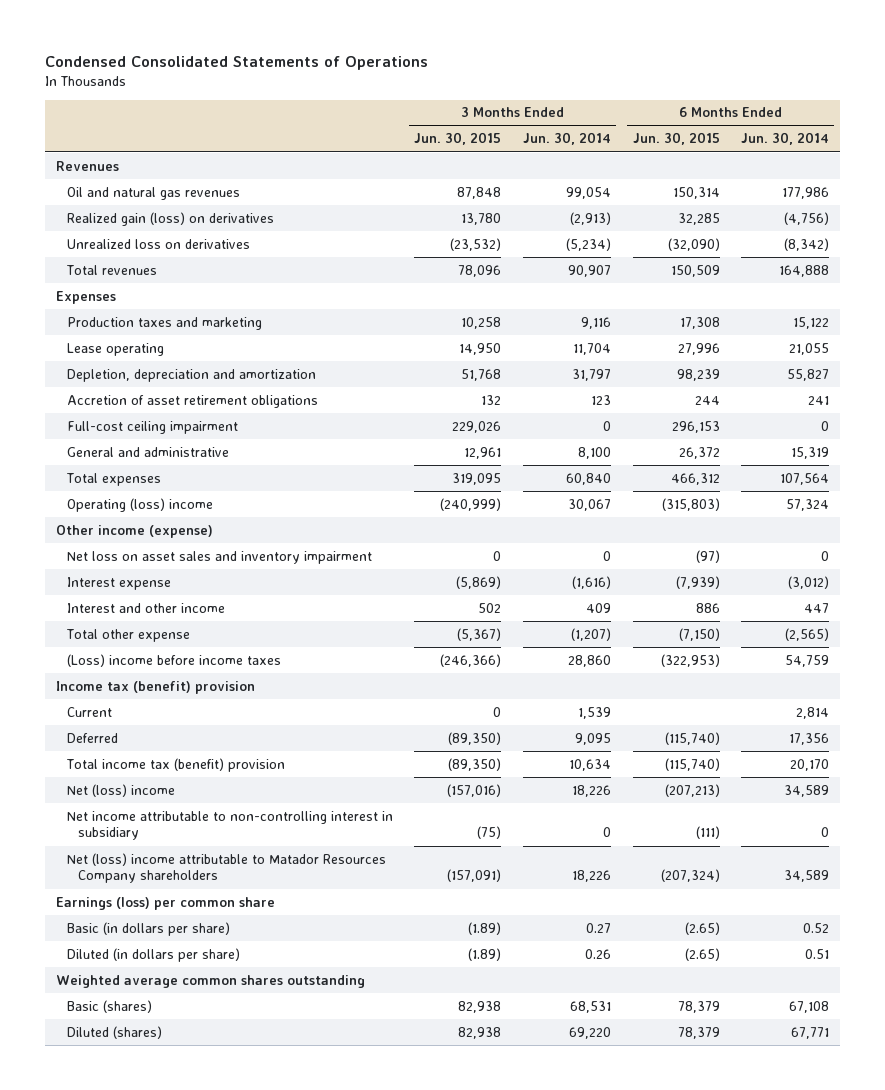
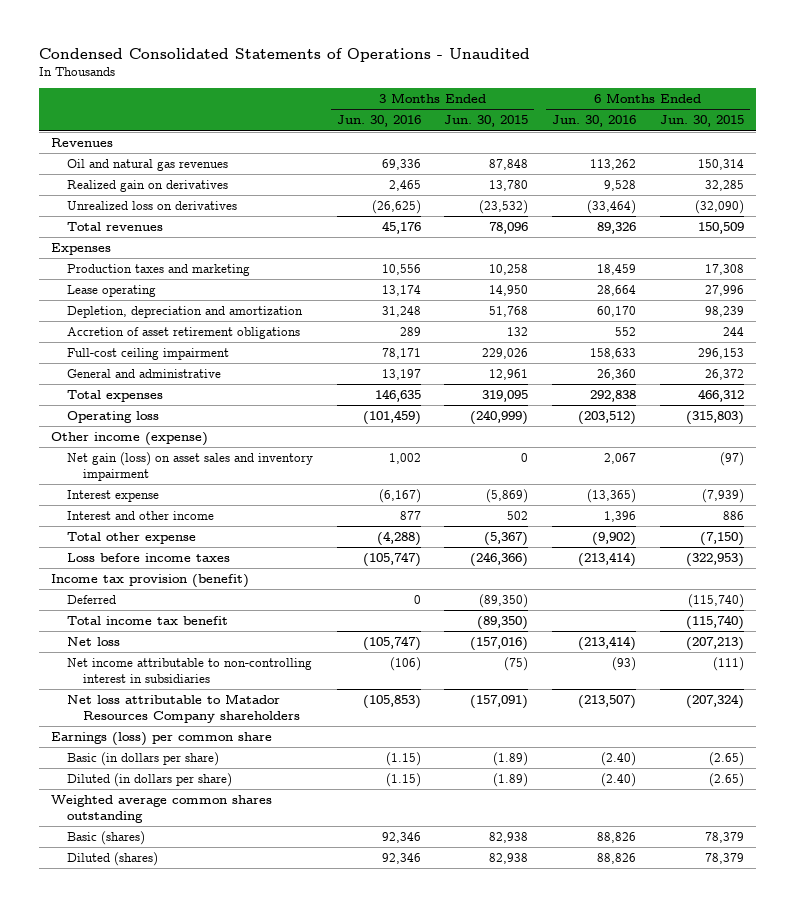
[44,55,428,70] Condensed Consolidated Statements of Operations -> [39,47,531,62] Condensed Consolidated Statements of Operations - Unaudited
[523,132,612,146] Jun. 30, 2014 -> none
[741,132,830,146] Jun. 30, 2014 -> none
none -> [336,115,421,128] Jun. 30, 2016
none -> [552,115,637,128] Jun. 30, 2016
[66,211,274,226] Realized gain (loss) on derivatives -> [67,179,229,192] Realized gain on derivatives
[66,497,213,512] Operating (loss) income -> [67,410,160,423] Operating loss
[66,550,372,564] Net loss on asset sales and inventory impairment -> [67,451,314,481] Net gain (loss) on asset sales and inventory impairment
[66,706,112,717] Current -> none
[66,653,281,667] (Loss) income before income taxes -> [67,552,231,562] Loss before income taxes
[55,680,255,694] Income tax (benefit) provision -> [50,573,249,588] Income tax provision (benefit)
[65,757,285,772] Total income tax (benefit) provision -> [67,615,229,625] Total income tax benefit
[66,783,175,797] Net (loss) income -> [67,636,121,646] Net loss
[66,810,393,841] Net income attributable to non-controlling interest in subsidiary -> [67,657,313,683] Net income attributable to non-controlling interest in subsidiaries
[66,852,386,884] Net (loss) income attributable to Matador Resources Company shareholders -> [67,693,301,723] Net loss attributable to Matador Resources Company shareholders

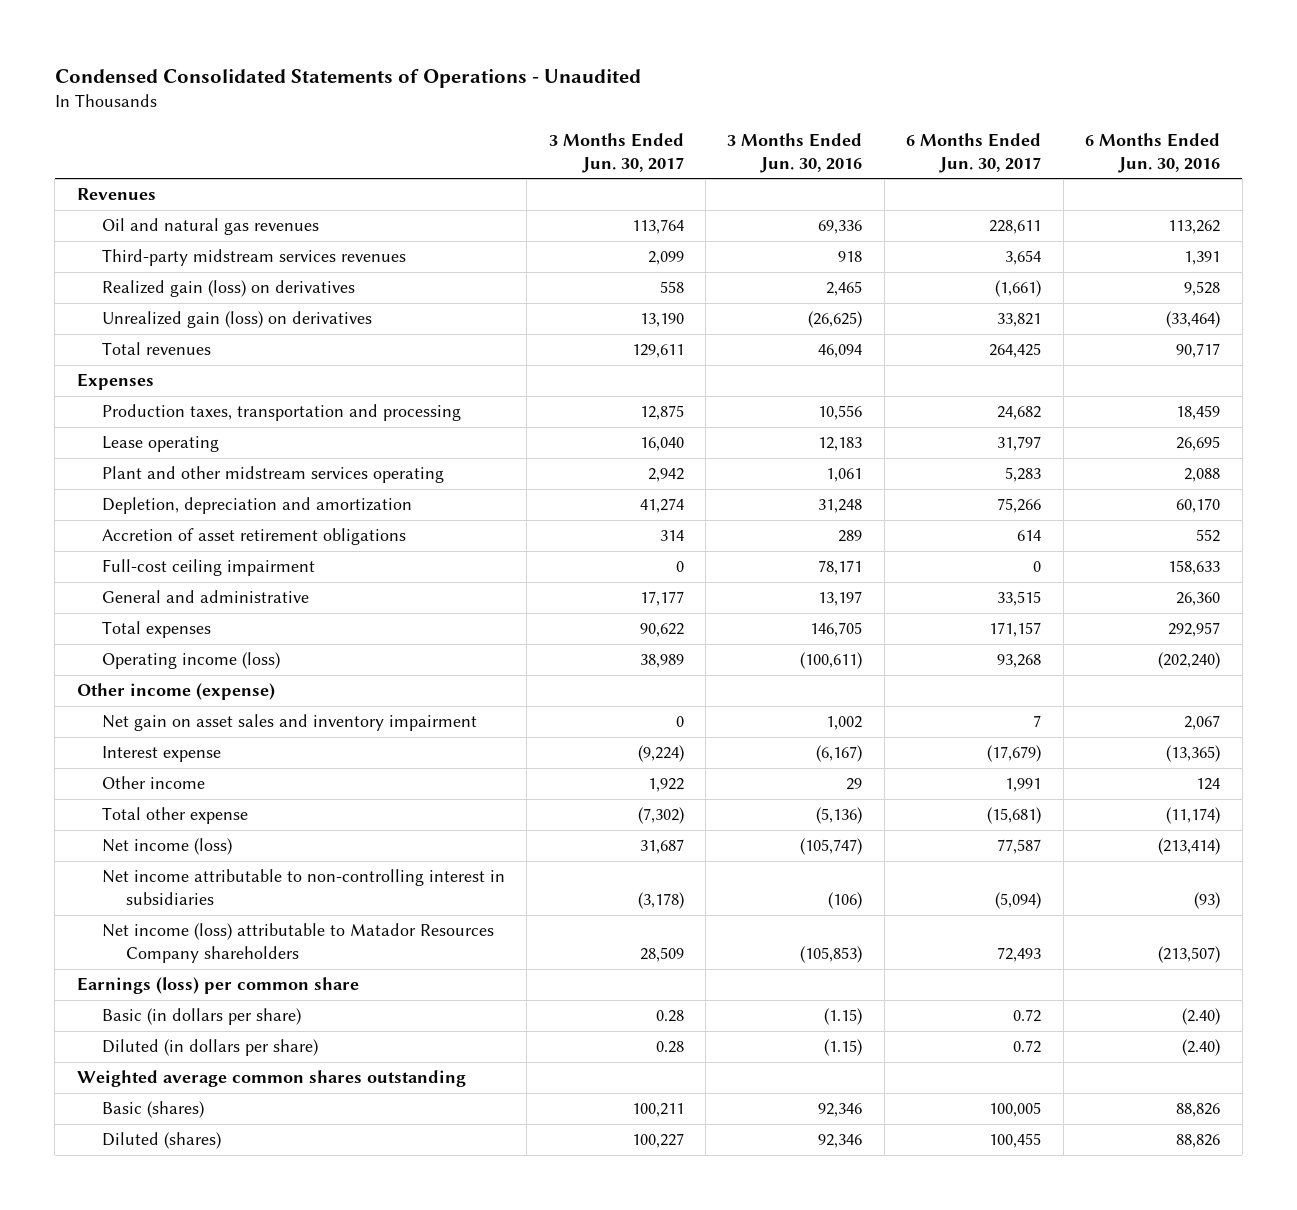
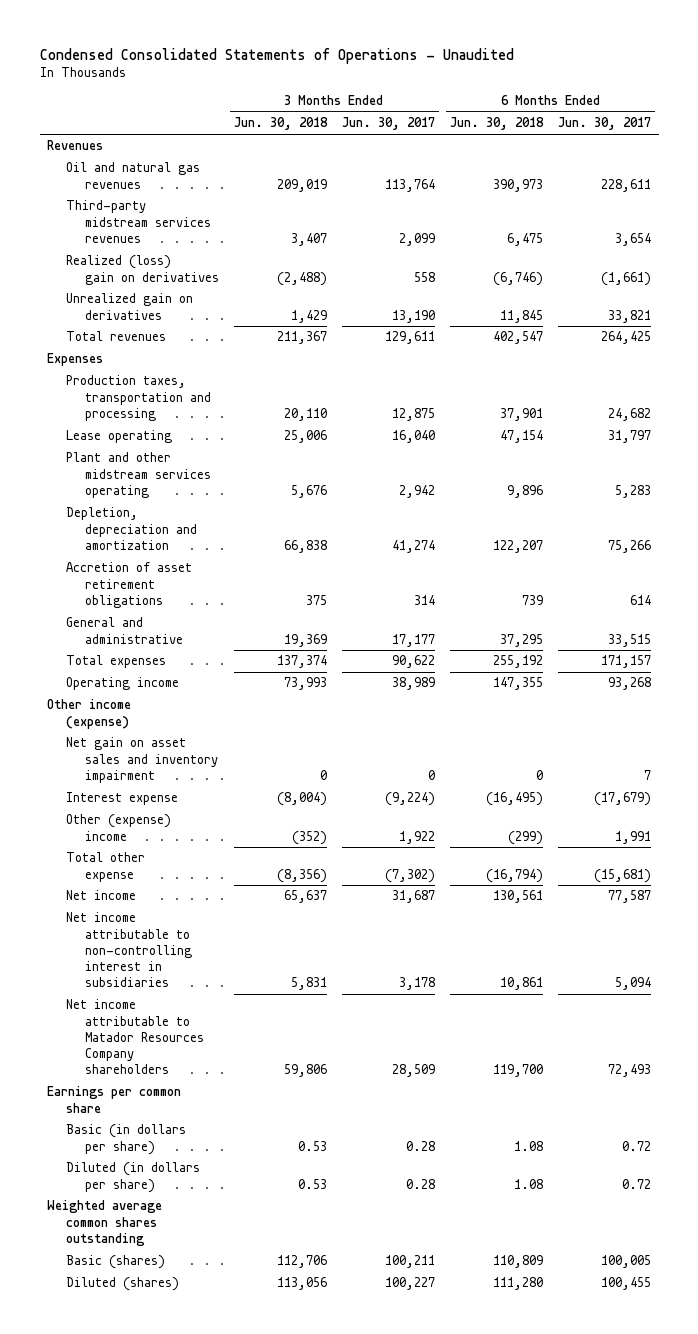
[727,132,863,173] 3 Months Ended Jun. 30, 2016 -> none
[1085,132,1221,173] 6 Months Ended Jun. 30, 2016 -> none
none -> [233,117,328,131] Jun. 30, 2018
none -> [450,117,545,131] Jun. 30, 2018
[101,280,355,298] Realized gain (loss) on derivatives -> [66,255,219,285] Realized (loss) gain on derivatives
[101,311,372,329] Unrealized gain (loss) on derivatives -> [66,293,194,320] Unrealized gain on derivatives
[101,559,315,577] Full-cost ceiling impairment -> none
[101,652,280,670] Operating income (loss) -> [66,677,180,691] Operating income
[101,776,205,790] Other income -> [66,814,172,841] Other (expense) income
[101,838,232,856] Net income (loss) -> [66,890,137,901] Net income
[637,892,684,910] (3,178) -> [398,977,435,991] 3,178
[995,892,1042,910] (5,094) -> [615,977,652,991] 5,094
[101,923,494,964] Net income (loss) attributable to Matador Resources Company shareholders -> [66,999,204,1075] Net income attributable to Matador Resources Company shareholders
[76,977,359,995] Earnings (loss) per common share -> [47,1086,182,1113] Earnings per common share

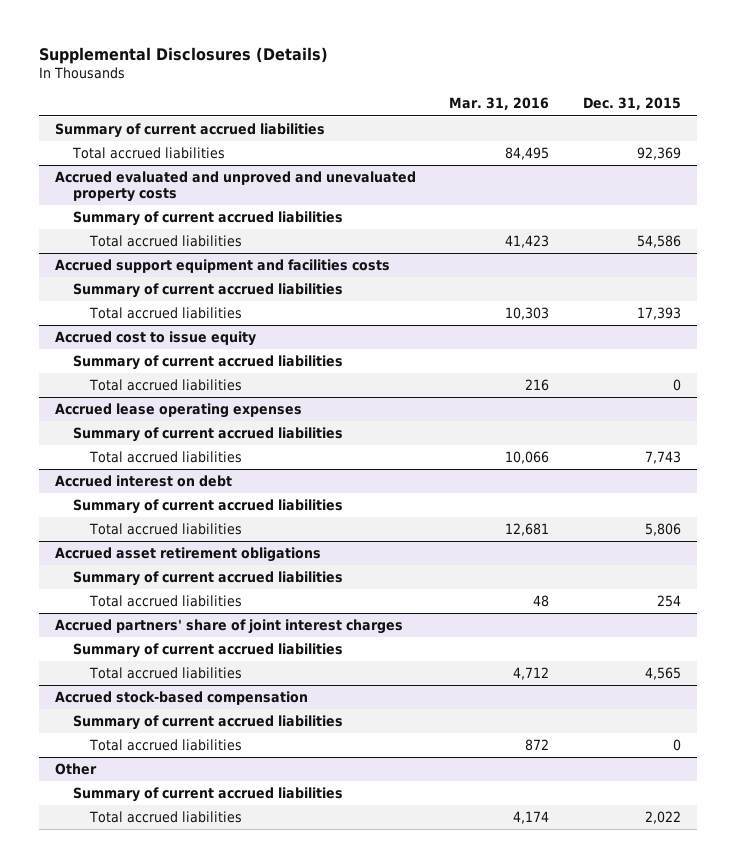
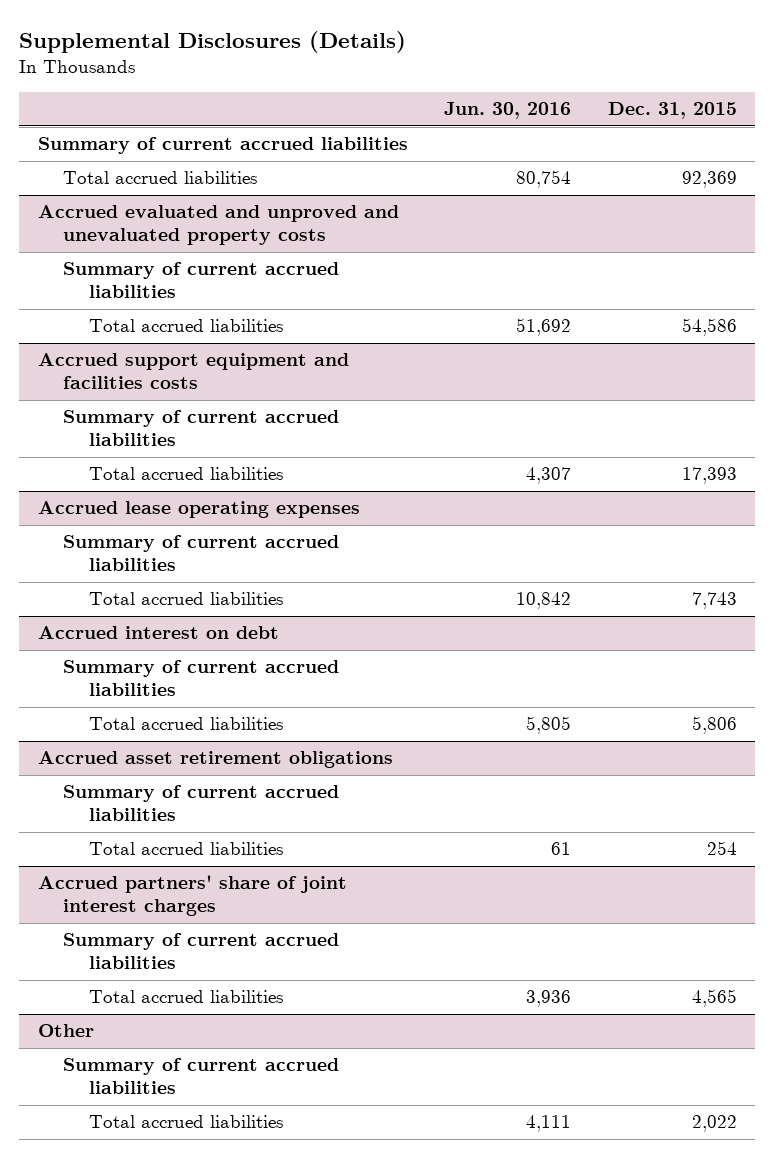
[449,97,550,111] Mar. 31, 2016 -> none
none -> [444,102,572,120] Jun. 30, 2016
[55,330,257,346] Accrued cost to issue equity -> none
[72,354,343,370] Summary of current accrued liabilities -> none
[88,378,242,391] Total accrued liabilities -> none
[55,690,309,705] Accrued stock-based compensation -> none
[72,714,343,730] Summary of current accrued liabilities -> none
[88,738,242,751] Total accrued liabilities -> none

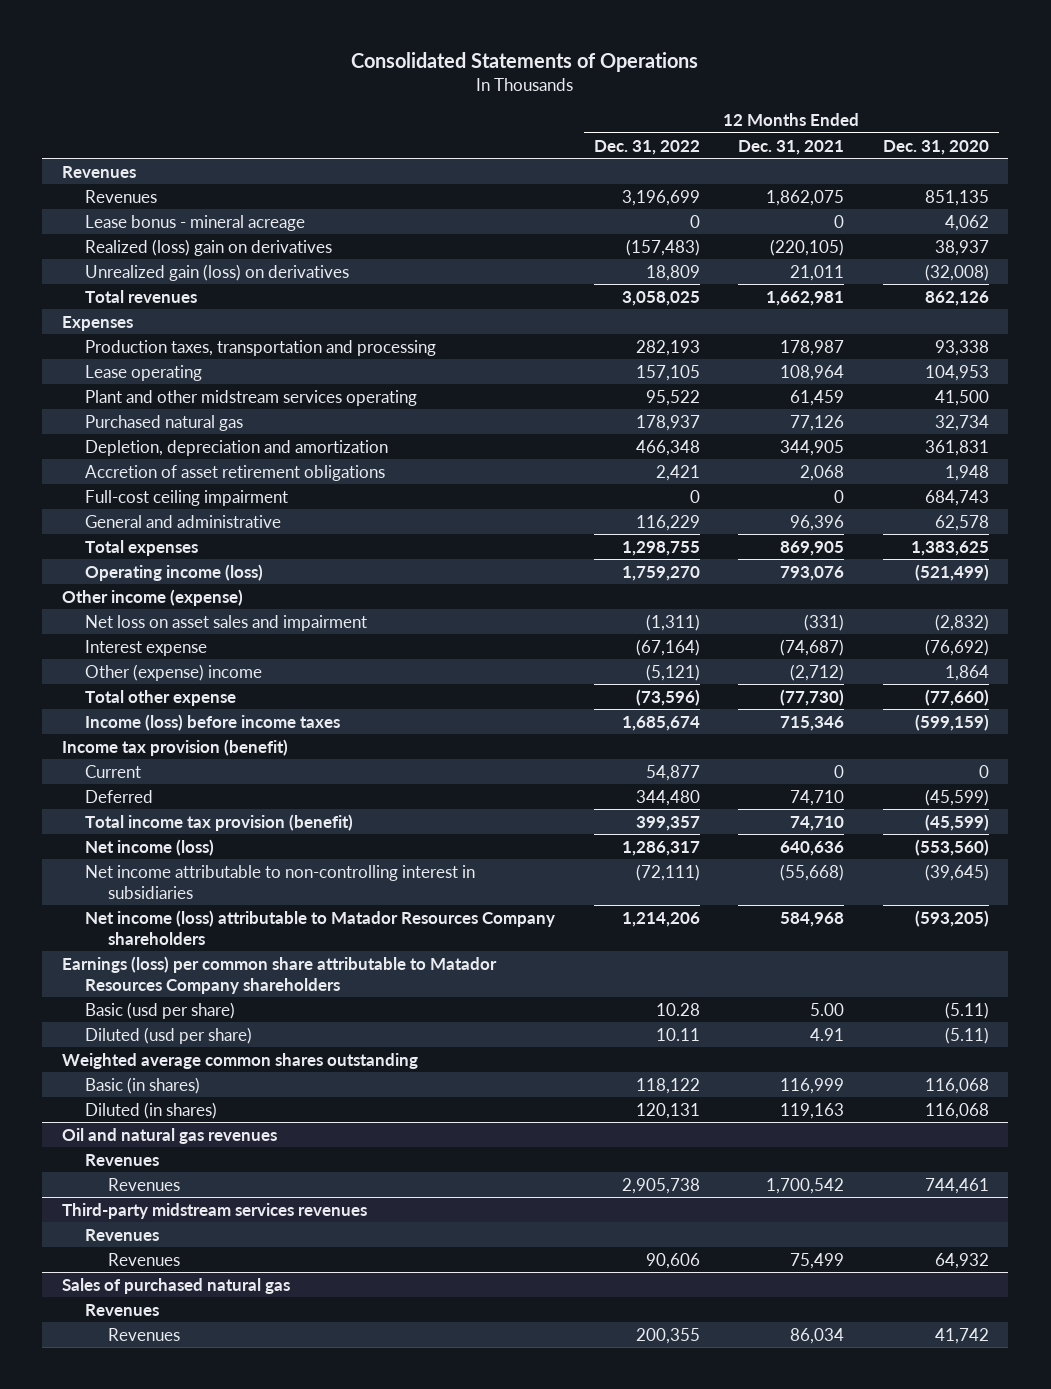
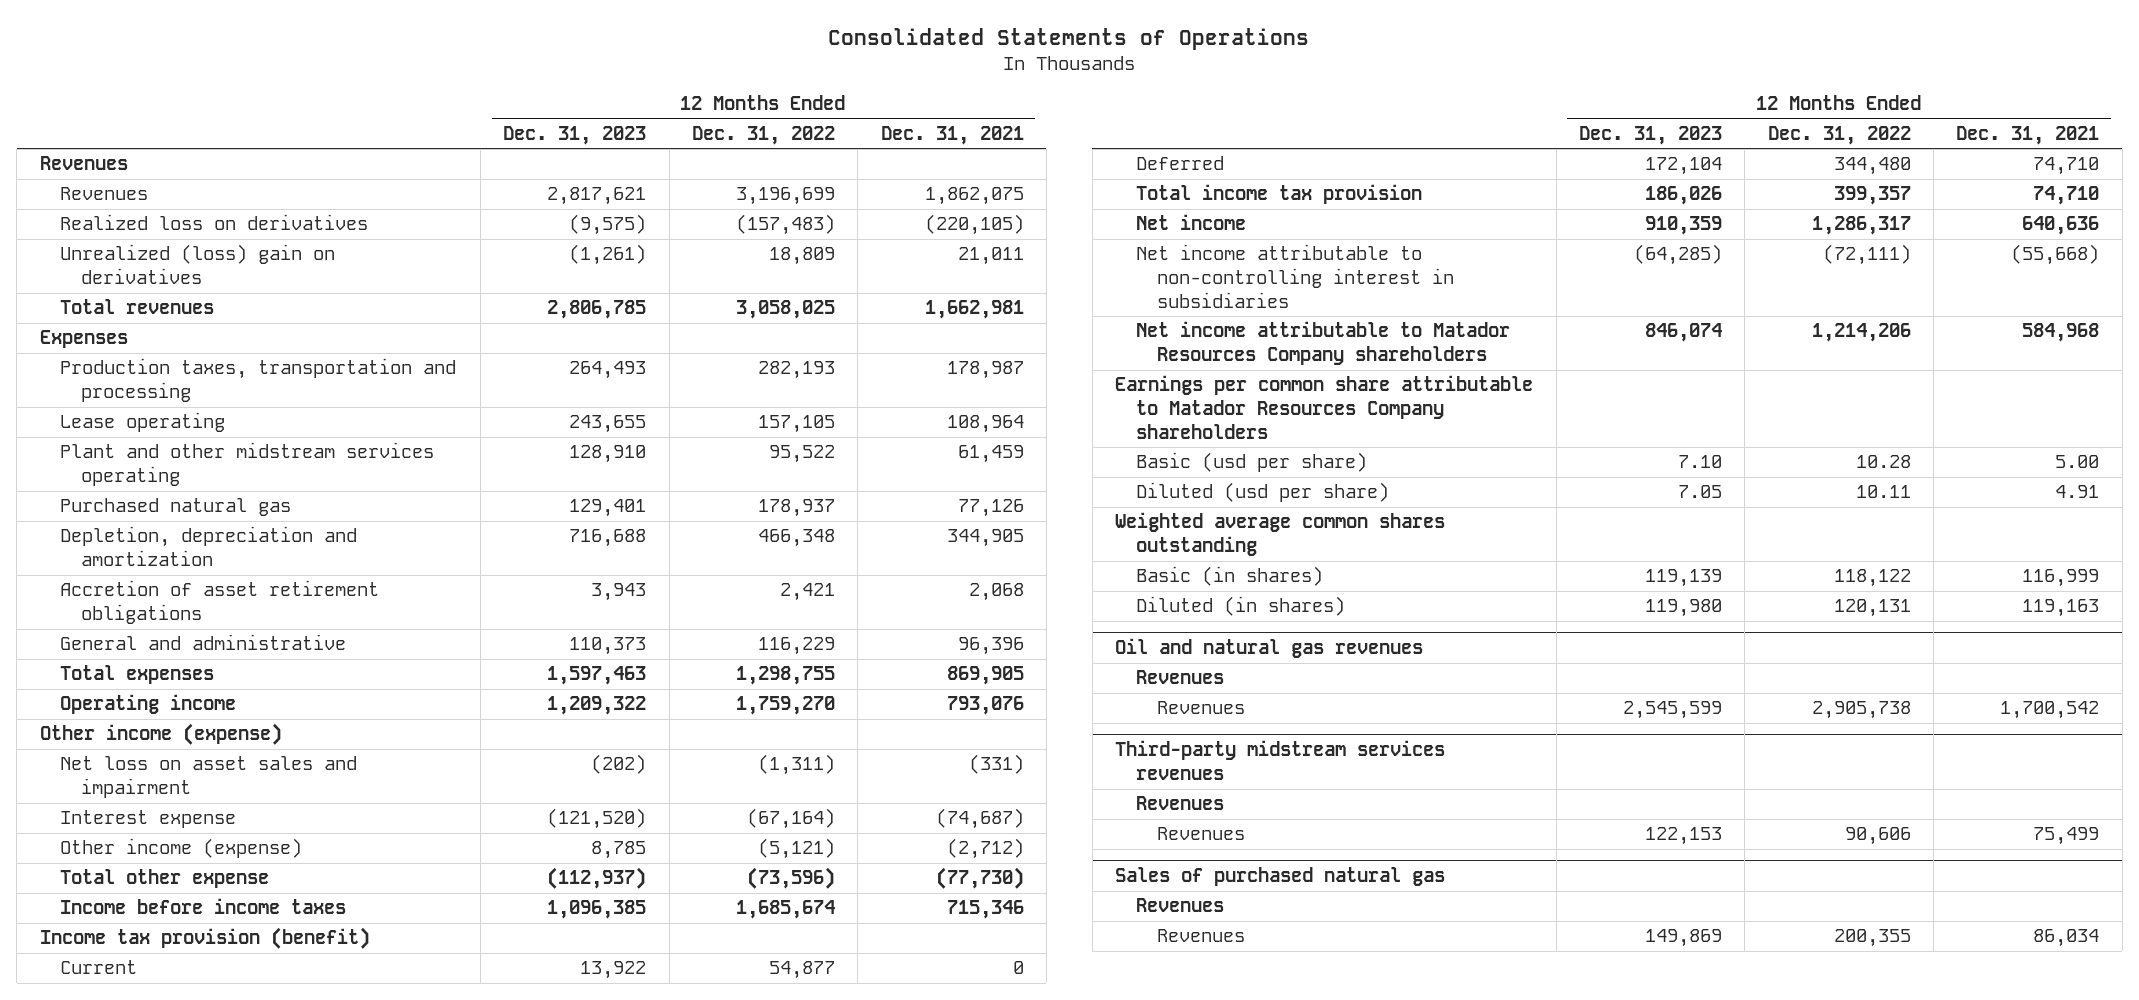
[883,139,990,155] Dec. 31, 2020 -> none
none -> [503,125,647,145] Dec. 31, 2023
[84,214,305,231] Lease bonus - mineral acreage -> none
[84,238,332,256] Realized (loss) gain on derivatives -> [60,214,369,231] Realized loss on derivatives
[84,263,349,281] Unrealized gain (loss) on derivatives -> [60,244,336,285] Unrealized (loss) gain on derivatives
[84,489,288,506] Full-cost ceiling impairment -> none
[84,563,263,581] Operating income (loss) -> [60,694,237,715] Operating income
[84,663,262,681] Other (expense) income -> [60,838,303,859] Other income (expense)
[84,713,340,731] Income (loss) before income taxes -> [60,898,347,915] Income before income taxes
[84,813,353,831] Total income tax provision (benefit) -> [1136,184,1423,205] Total income tax provision
[84,838,214,856] Net income (loss) -> [1136,214,1247,231] Net income
[84,909,555,945] Net income (loss) attributable to Matador Resources Company shareholders -> [1136,321,1511,366] Net income attributable to Matador Resources Company shareholders
[61,955,497,994] Earnings (loss) per common share attributable to Matador Resources Company shareholders -> [1115,375,1534,439] Earnings per common share attributable to Matador Resources Company shareholders

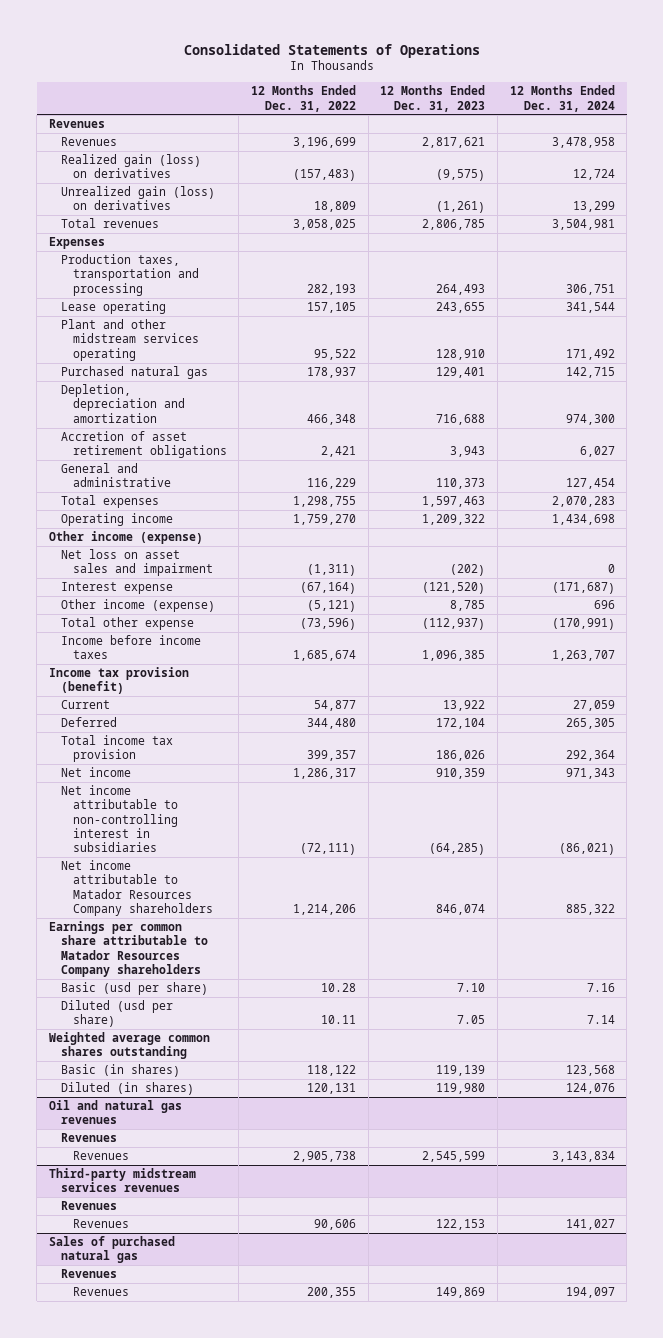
[880,125,1024,145] Dec. 31, 2021 -> none
none -> [509,85,615,112] 12 Months Ended Dec. 31, 2024
[60,214,369,231] Realized loss on derivatives -> [60,154,201,179] Realized gain (loss) on derivatives
[60,244,336,285] Unrealized (loss) gain on derivatives -> [60,186,215,211] Unrealized gain (loss) on derivatives

